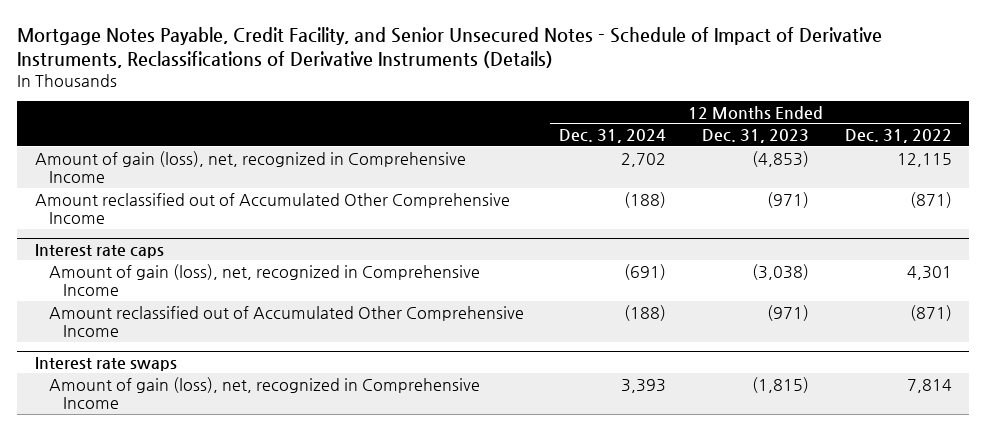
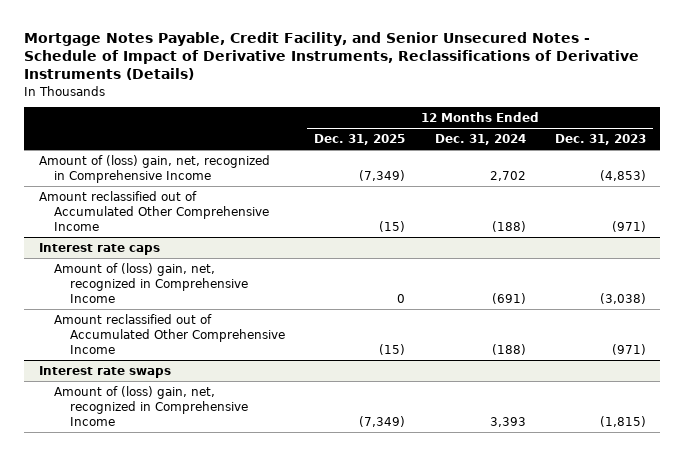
[844,129,952,144] Dec. 31, 2022 -> none
none -> [314,134,406,146] Dec. 31, 2025
[34,150,466,183] Amount of gain (loss), net, recognized in Comprehensive Income -> [38,154,270,183] Amount of (loss) gain, net, recognized in Comprehensive Income
[48,263,480,296] Amount of gain (loss), net, recognized in Comprehensive Income -> [54,262,249,304] Amount of (loss) gain, net, recognized in Comprehensive Income
[48,376,480,409] Amount of gain (loss), net, recognized in Comprehensive Income -> [54,385,249,427] Amount of (loss) gain, net, recognized in Comprehensive Income

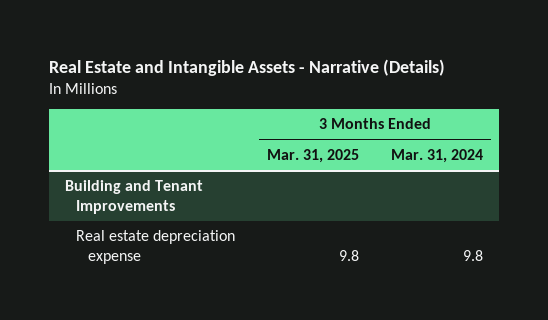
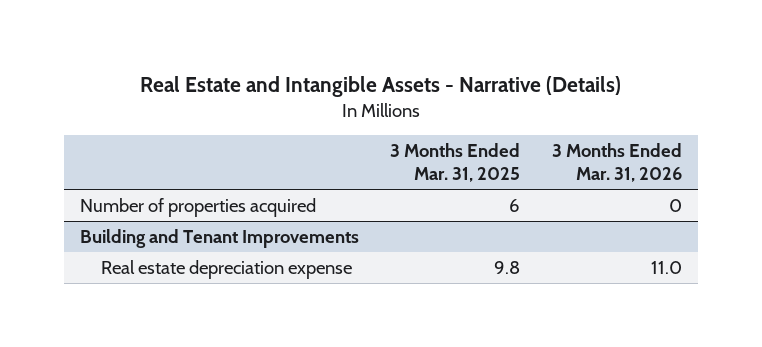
[391,148,484,163] Mar. 31, 2024 -> none
none -> [552,142,683,183] 3 Months Ended Mar. 31, 2026
none -> [79,197,316,217] Number of properties acquired

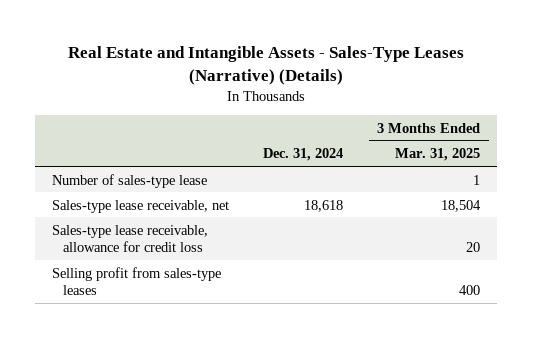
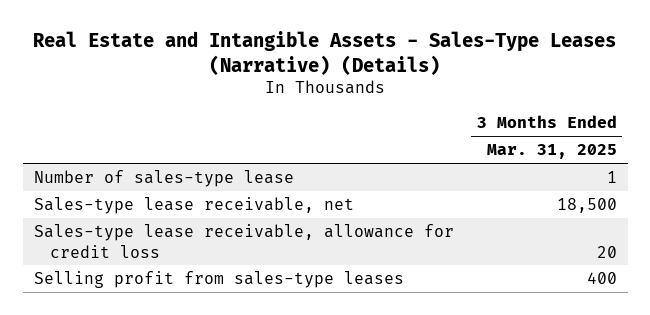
[263,148,344,162] Dec. 31, 2024 -> none
[441,199,482,212] 18,504 -> [556,197,617,213] 18,500

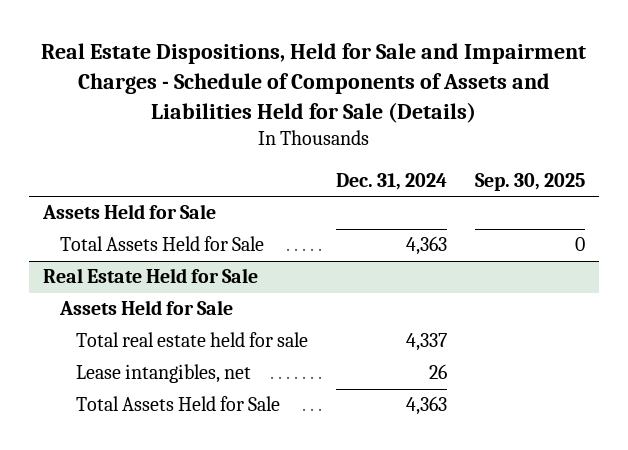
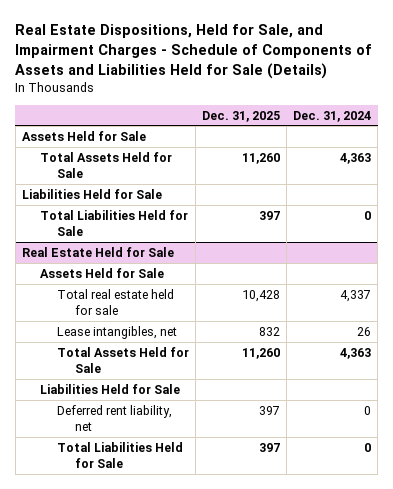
[41,43,587,124] Real Estate Dispositions, Held for Sale and Impairment Charges - Schedule of Components of Assets and Liabilities Held for Sale (Details) -> [15,24,373,79] Real Estate Dispositions, Held for Sale, and Impairment Charges - Schedule of Components of Assets and Liabilities Held for Sale (Details)
[475,173,586,192] Sep. 30, 2025 -> none
none -> [202,110,281,122] Dec. 31, 2025
none -> [22,188,163,199] Liabilities Held for Sale
none -> [39,209,188,237] Total Liabilities Held for Sale
none -> [39,383,180,394] Liabilities Held for Sale
none -> [57,404,173,432] Deferred rent liability, net
none -> [57,441,184,469] Total Liabilities Held for Sale

